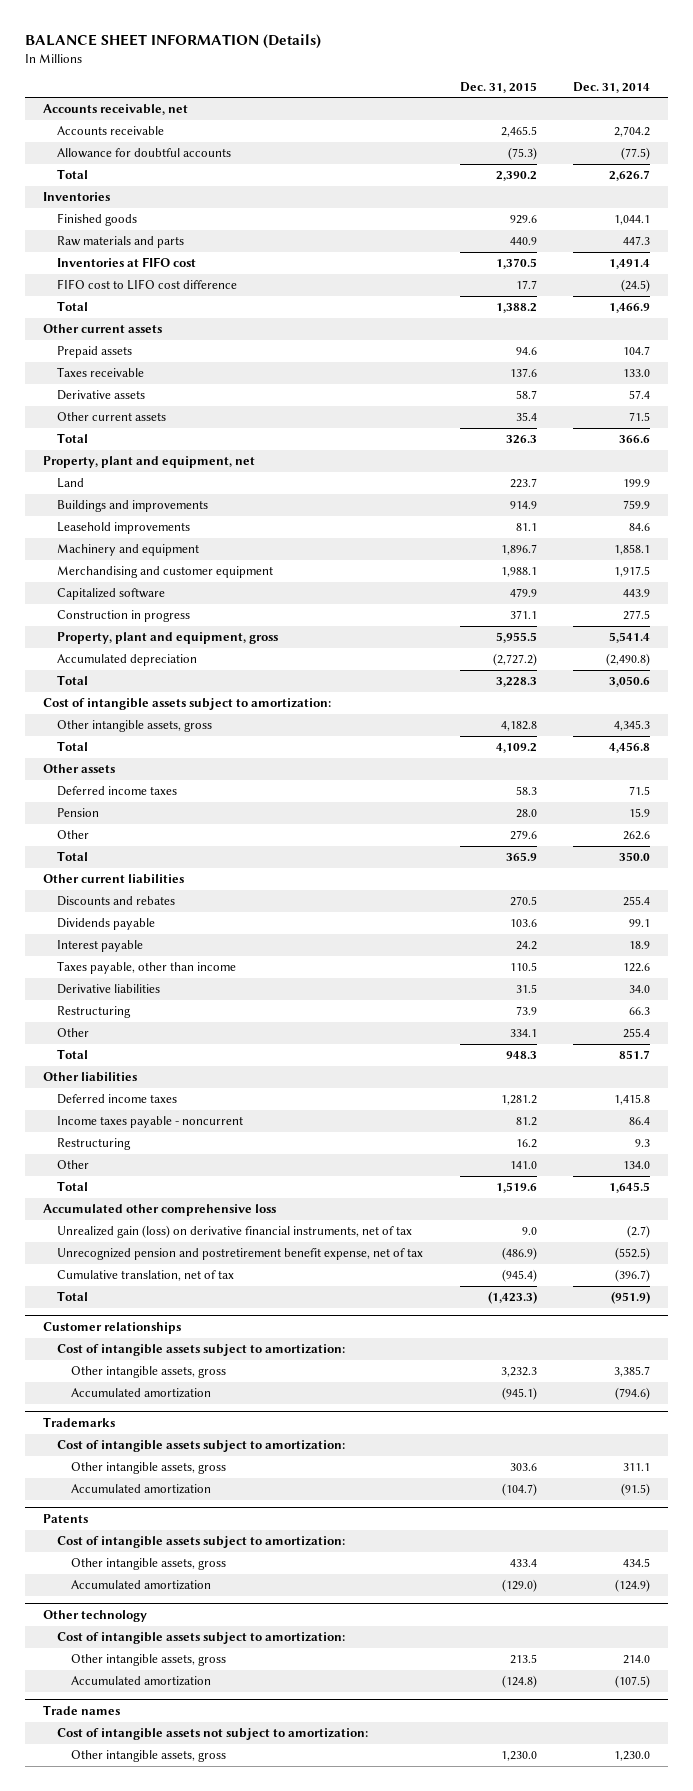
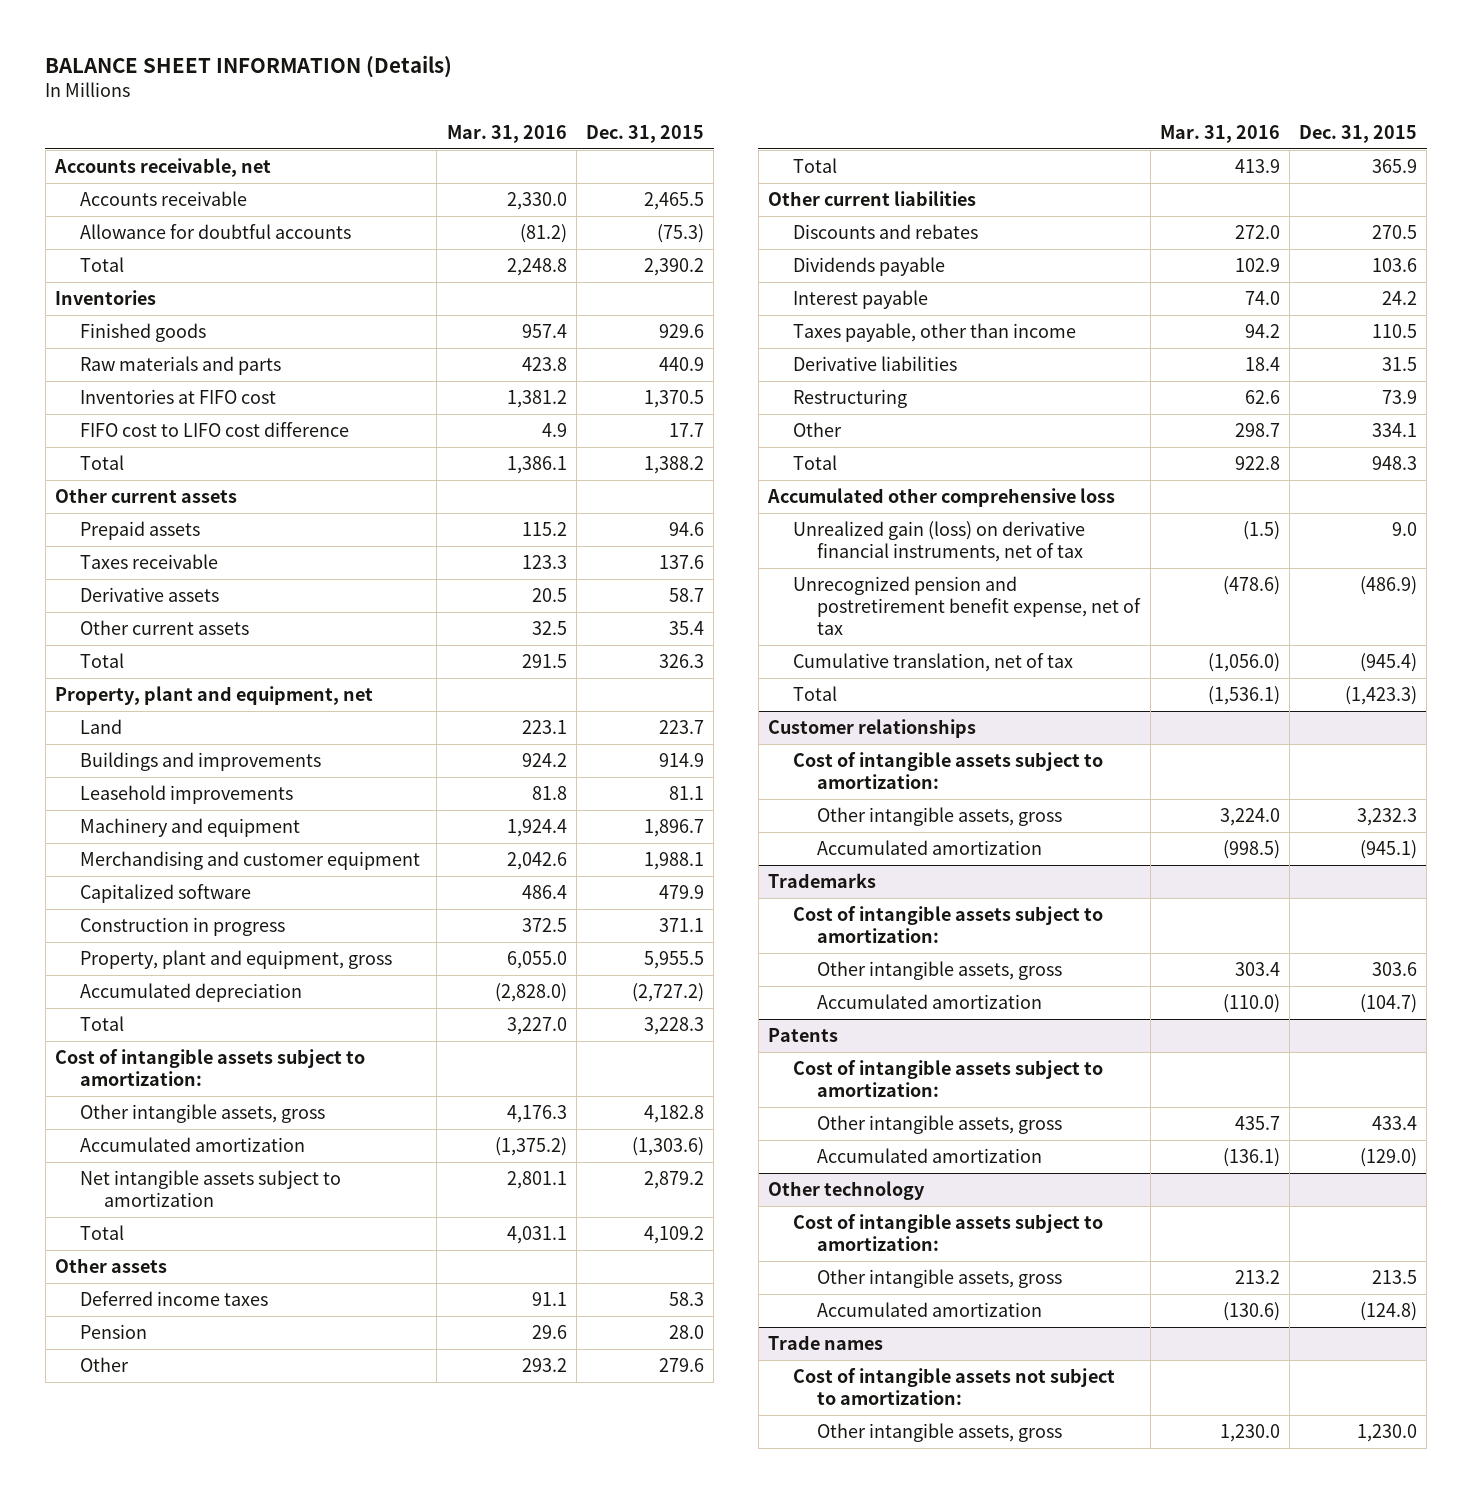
[572,81,650,93] Dec. 31, 2014 -> none
none -> [446,124,567,143] Mar. 31, 2016
none -> [79,1137,305,1153] Accumulated amortization
none -> [79,1170,341,1208] Net intangible assets subject to amortization
[43,1072,138,1083] Other liabilities -> none
[57,1094,178,1105] Deferred income taxes -> none
[57,1116,244,1129] Income taxes payable - noncurrent -> none
[57,1138,132,1151] Restructuring -> none
[57,1160,90,1170] Other -> none
[57,1181,89,1192] Total -> none

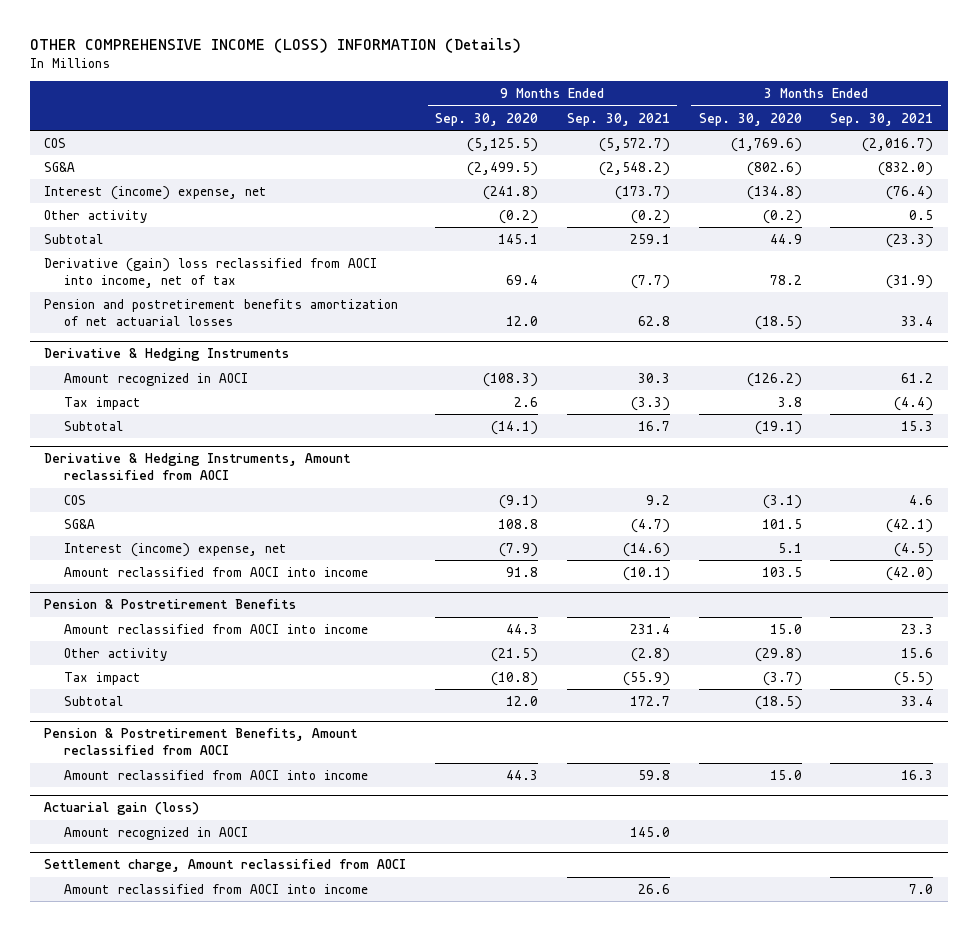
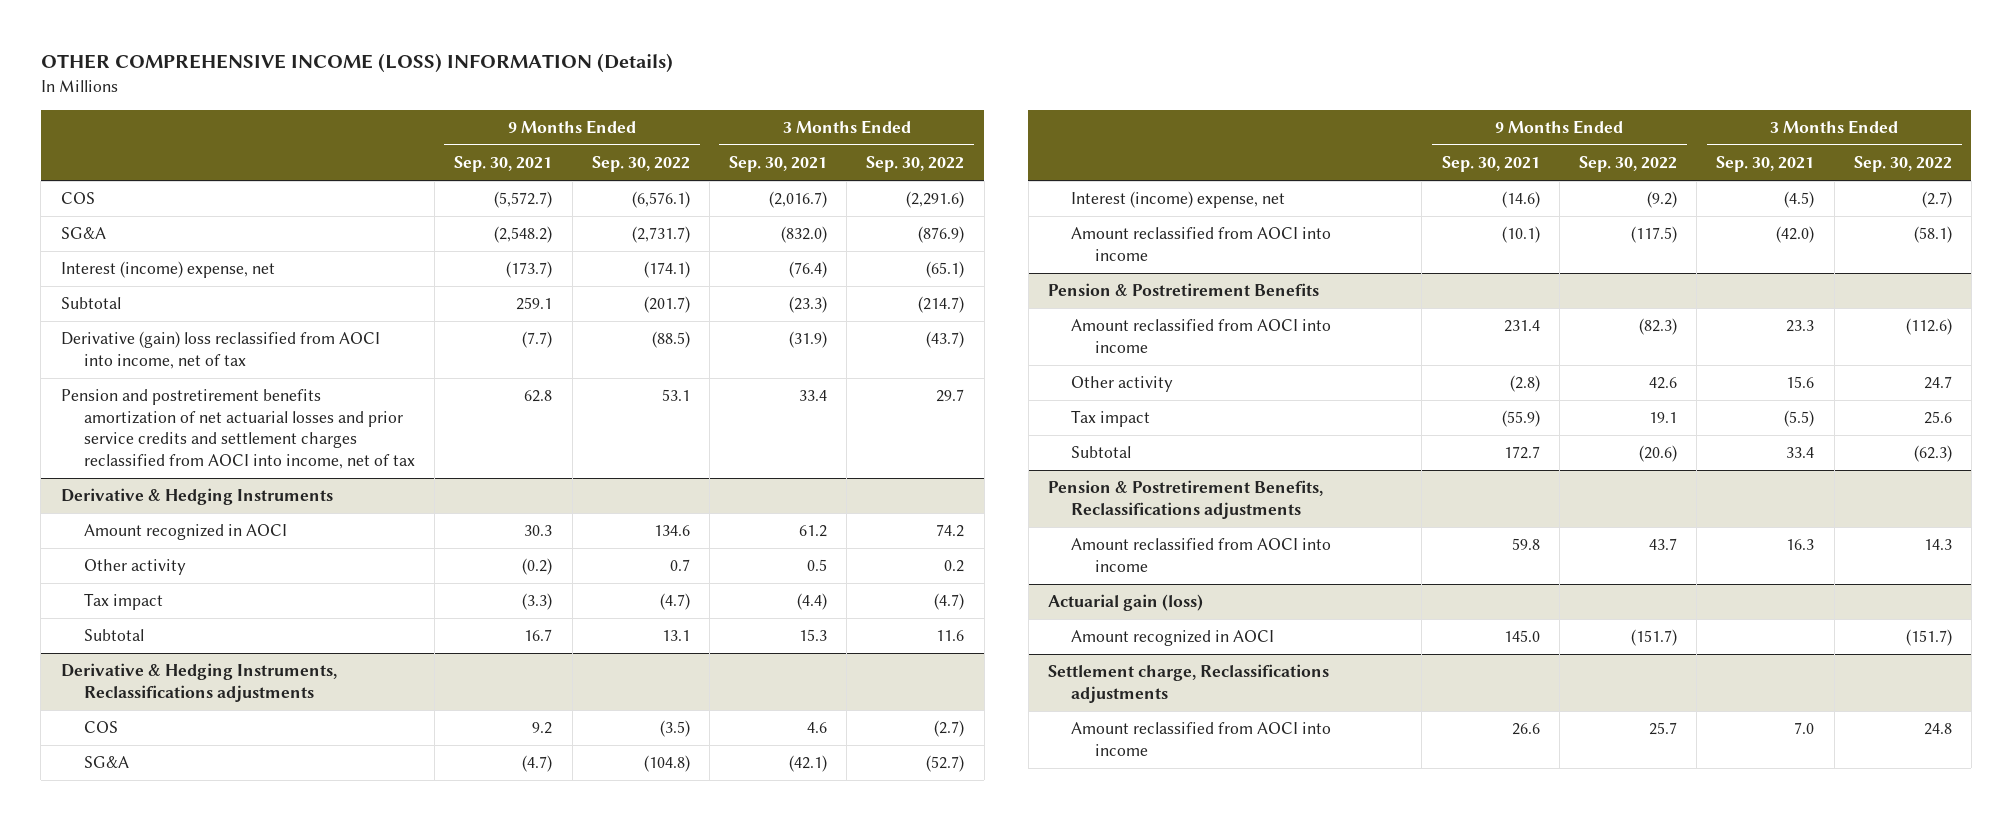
[434,112,538,126] Sep. 30, 2020 -> none
[698,112,802,126] Sep. 30, 2020 -> none
none -> [591,156,690,173] Sep. 30, 2022
none -> [866,156,965,173] Sep. 30, 2022
[44,209,149,223] Other activity -> none
[44,298,399,326] Pension and postretirement benefits amortization of net actuarial losses -> [60,389,415,469] Pension and postretirement benefits amortization of net actuarial losses and prior service credits and settlement charges reclassified from AOCI into income, net of tax
none -> [83,559,186,576] Other activity
[44,453,352,480] Derivative & Hedging Instruments, Amount reclassified from AOCI -> none
none -> [60,663,337,702] Derivative & Hedging Instruments, Reclassifications adjustments
[44,728,359,755] Pension & Postretirement Benefits, Amount reclassified from AOCI -> none
none -> [1047,480,1323,519] Pension & Postretirement Benefits, Reclassifications adjustments
[44,859,407,873] Settlement charge, Amount reclassified from AOCI -> none
none -> [1047,664,1329,703] Settlement charge, Reclassifications adjustments

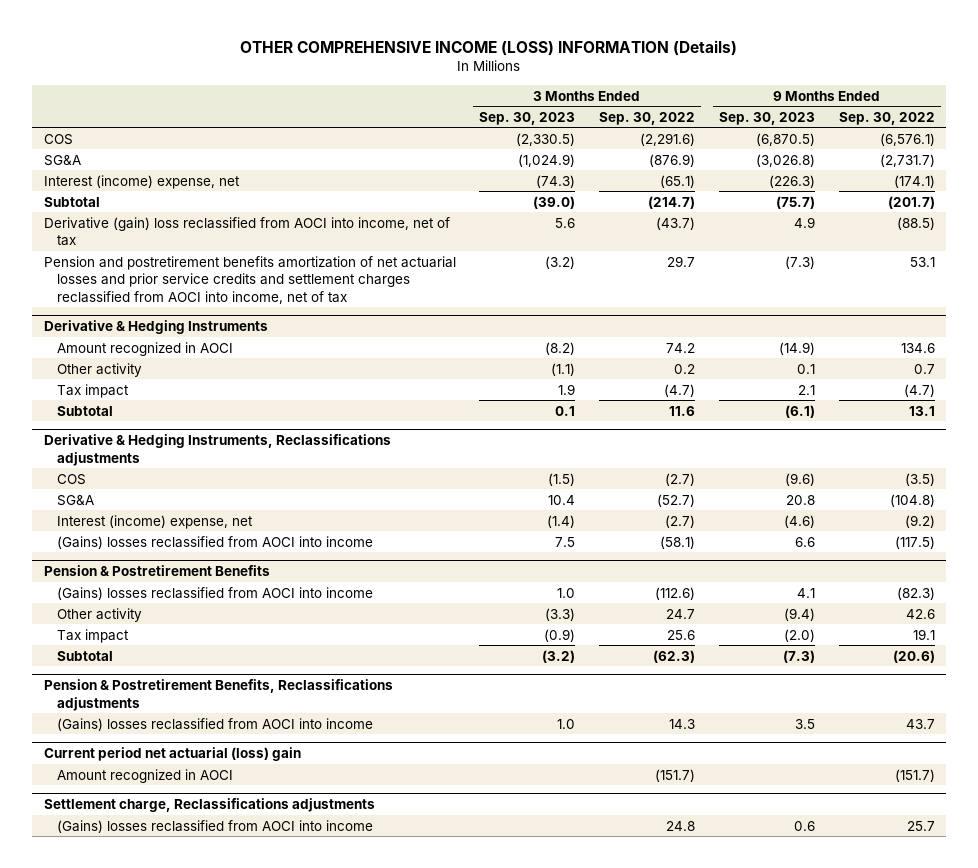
[454,156,553,173] Sep. 30, 2021 -> none
[729,156,828,173] Sep. 30, 2021 -> none
none -> [479,111,576,125] Sep. 30, 2023
none -> [718,111,815,125] Sep. 30, 2023
[1071,227,1332,261] Amount reclassified from AOCI into income -> [57,535,374,549] (Gains) losses reclassified from AOCI into income
[1071,319,1332,353] Amount reclassified from AOCI into income -> [57,586,374,600] (Gains) losses reclassified from AOCI into income
[1071,538,1332,572] Amount reclassified from AOCI into income -> [57,717,374,731] (Gains) losses reclassified from AOCI into income
[1047,594,1203,612] Actuarial gain (loss) -> [43,747,301,762] Current period net actuarial (loss) gain
[1071,722,1332,756] Amount reclassified from AOCI into income -> [57,819,374,833] (Gains) losses reclassified from AOCI into income

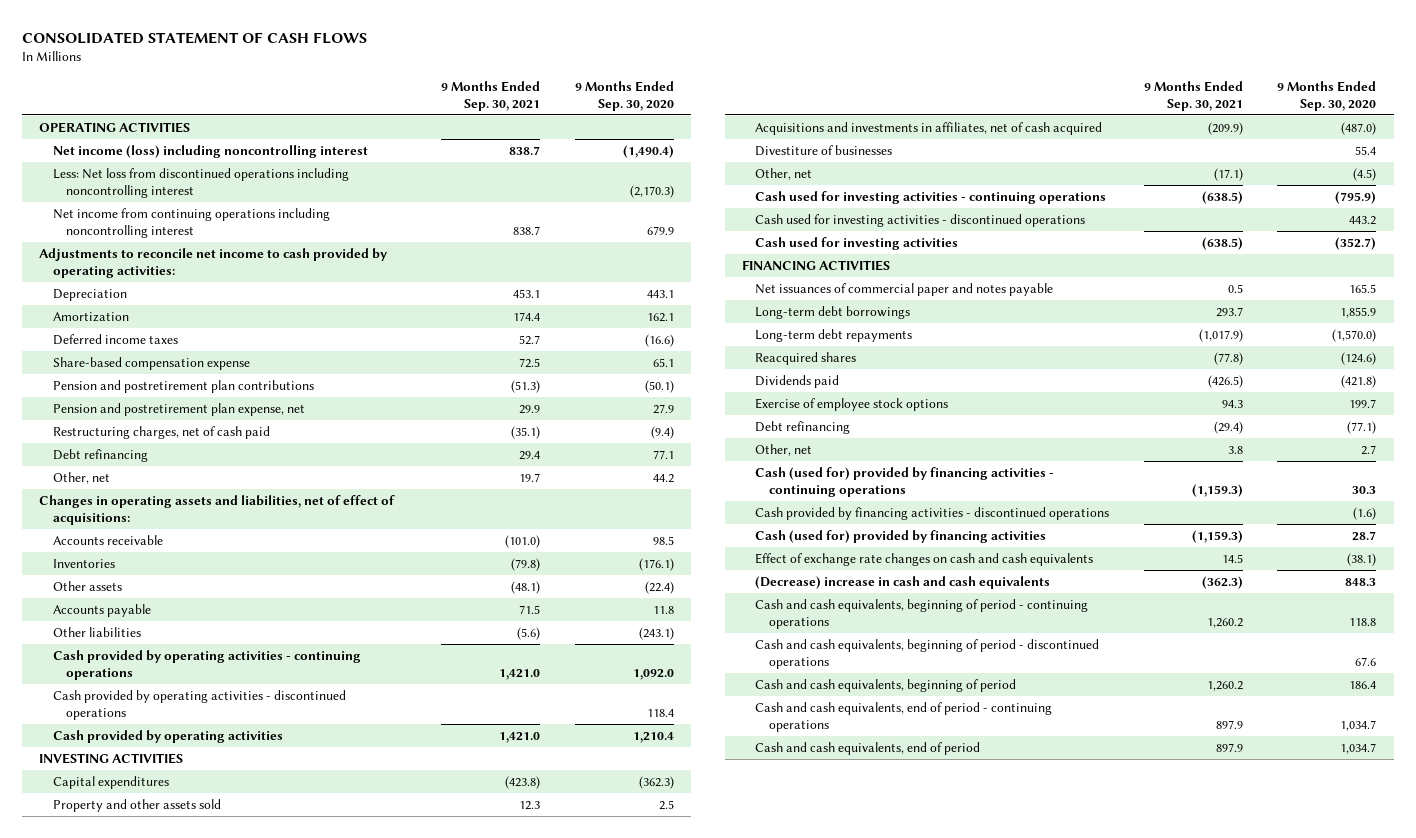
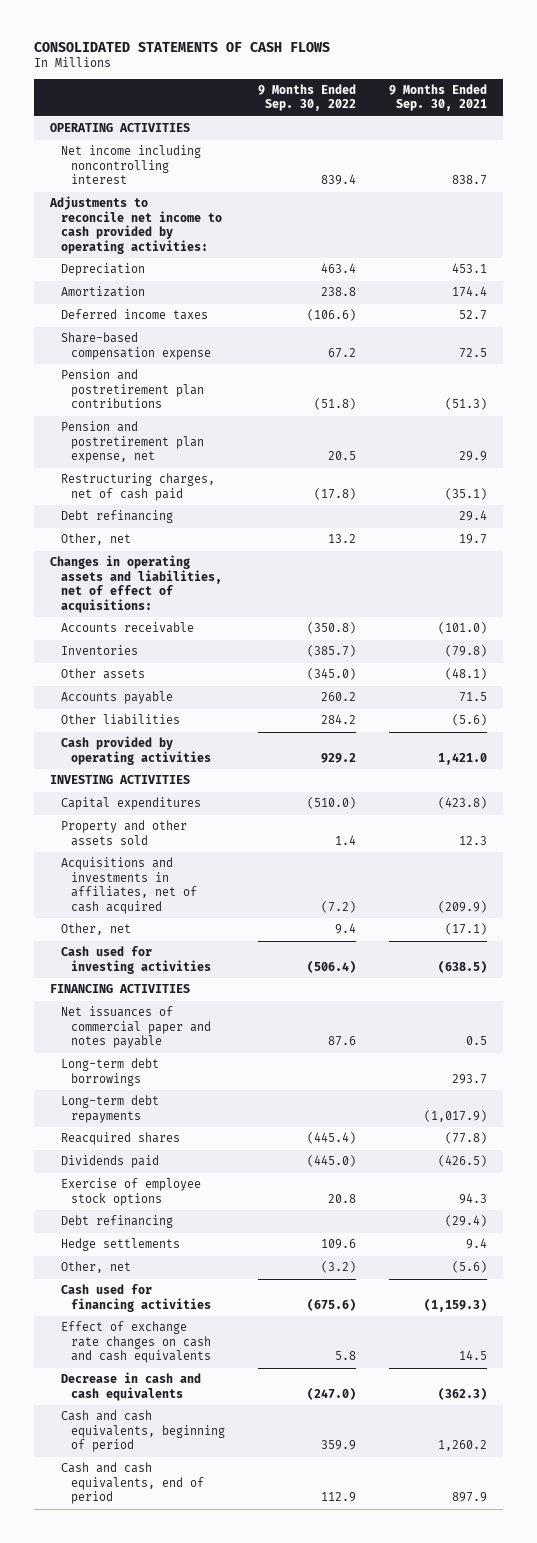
[22,32,368,45] CONSOLIDATED STATEMENT OF CASH FLOWS -> [33,41,330,52] CONSOLIDATED STATEMENTS OF CASH FLOWS
[574,80,674,111] 9 Months Ended Sep. 30, 2020 -> none
none -> [257,83,356,112] 9 Months Ended Sep. 30, 2022
[52,167,349,198] Less: Net loss from discontinued operations including noncontrolling interest -> none
[52,207,330,238] Net income from continuing operations including noncontrolling interest -> none
[52,144,368,158] Net income (loss) including noncontrolling interest -> [60,145,201,185] Net income including noncontrolling interest
[52,649,361,680] Cash provided by operating activities - continuing operations -> none
[52,689,346,720] Cash provided by operating activities - discontinued operations -> none
[755,144,893,156] Divestiture of businesses -> none
[755,190,1107,204] Cash used for investing activities - continuing operations -> none
[755,213,1086,227] Cash used for investing activities - discontinued operations -> none
[755,466,1055,497] Cash (used for) provided by financing activities - continuing operations -> none
[755,506,1110,520] Cash provided by financing activities - discontinued operations -> none
none -> [60,1238,180,1252] Hedge settlements
[1227,445,1243,454] 3.8 -> [451,1261,487,1274] (5.6)
[755,529,1047,543] Cash (used for) provided by financing activities -> [60,1284,212,1312] Cash used for financing activities
[755,598,1089,629] Cash and cash equivalents, beginning of period - continuing operations -> none
[755,638,1100,669] Cash and cash equivalents, beginning of period - discontinued operations -> none
[755,575,1051,589] (Decrease) increase in cash and cash equivalents -> [60,1372,201,1401] Decrease in cash and cash equivalents
[755,701,1053,732] Cash and cash equivalents, end of period - continuing operations -> none

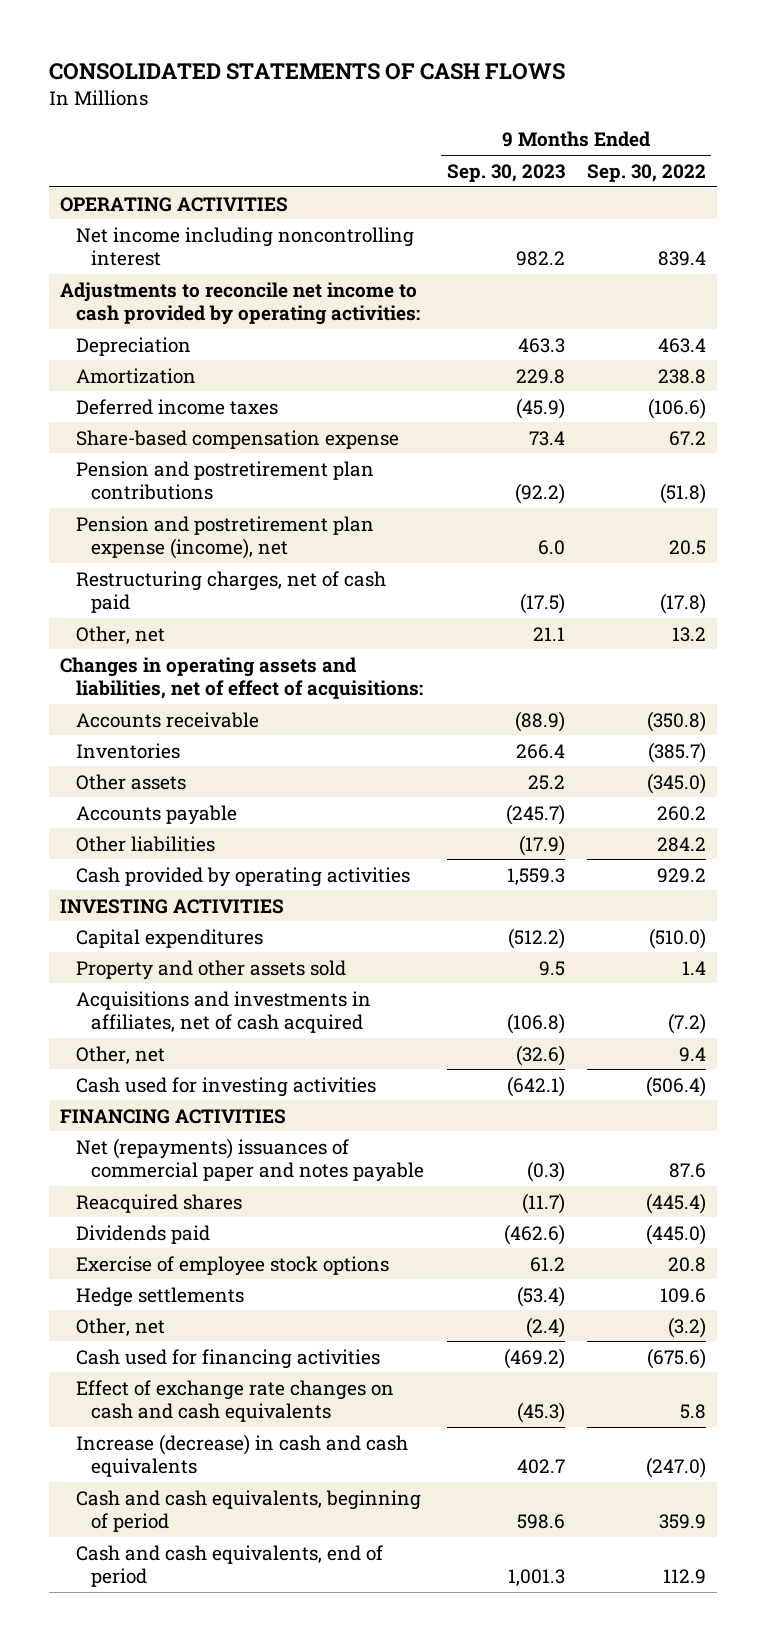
[388,83,487,112] 9 Months Ended Sep. 30, 2021 -> none
none -> [446,163,565,182] Sep. 30, 2023
[60,421,205,464] Pension and postretirement plan expense, net -> [75,515,374,559] Pension and postretirement plan expense (income), net
[60,510,173,524] Debt refinancing -> none
[60,1058,159,1086] Long-term debt borrowings -> none
[60,1095,159,1123] Long-term debt repayments -> none
[60,1006,212,1049] Net issuances of commercial paper and notes payable -> [75,1137,425,1182] Net (repayments) issuances of commercial paper and notes payable
[60,1215,173,1229] Debt refinancing -> none
[60,1372,201,1401] Decrease in cash and cash equivalents -> [75,1433,408,1477] Increase (decrease) in cash and cash equivalents

